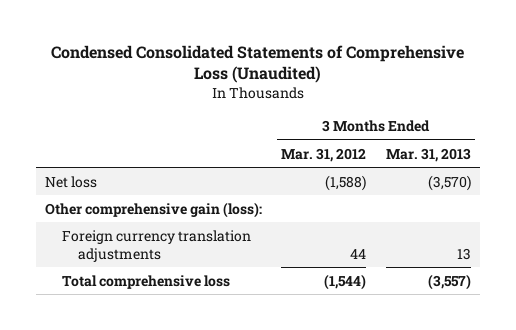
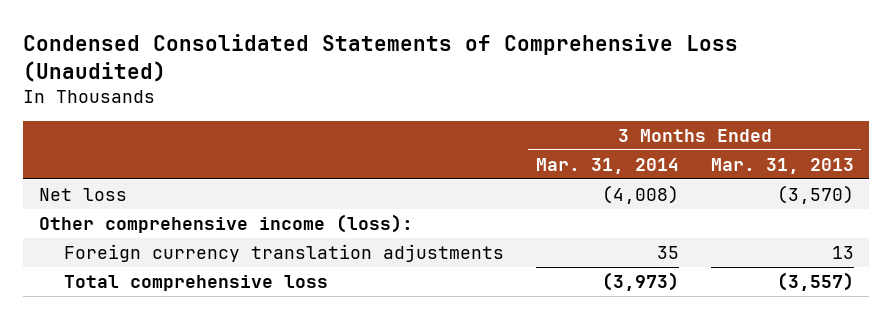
[281,147,367,162] Mar. 31, 2012 -> none
none -> [535,157,679,174] Mar. 31, 2014
[45,201,263,218] Other comprehensive gain (loss): -> [39,213,414,233] Other comprehensive income (loss):

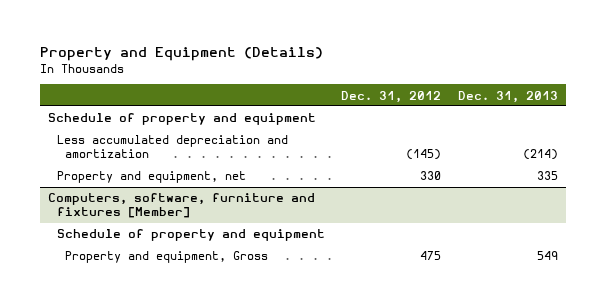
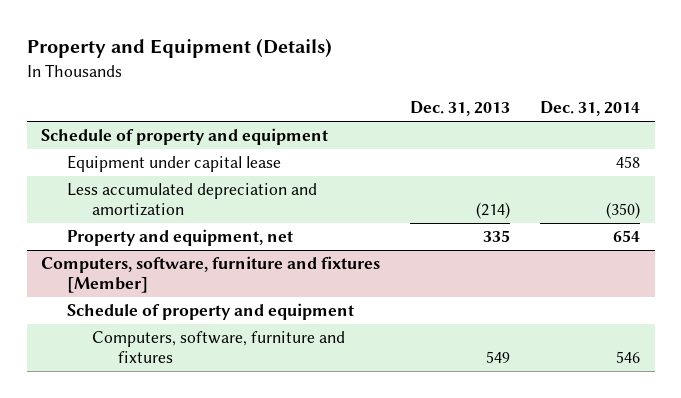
[341,90,442,103] Dec. 31, 2012 -> none
none -> [539,101,640,117] Dec. 31, 2014
none -> [66,155,281,173] Equipment under capital lease
[65,251,269,264] Property and equipment, Gross -> [92,331,346,364] Computers, software, furniture and fixtures

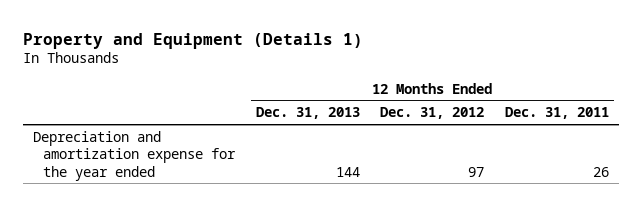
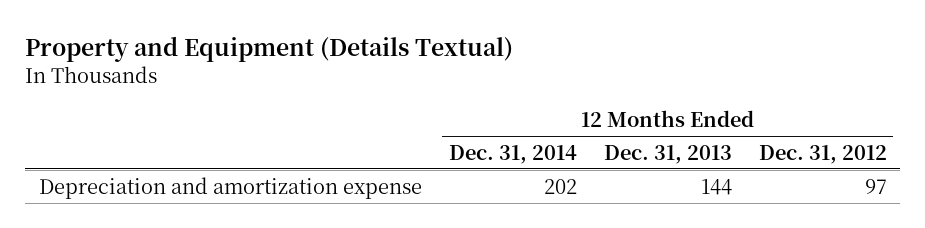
[22,32,363,49] Property and Equipment (Details 1) -> [25,36,514,63] Property and Equipment (Details Textual)
[505,107,610,120] Dec. 31, 2011 -> none
none -> [448,144,577,164] Dec. 31, 2014
[33,130,237,181] Depreciation and amortization expense for the year ended -> [38,176,422,199] Depreciation and amortization expense

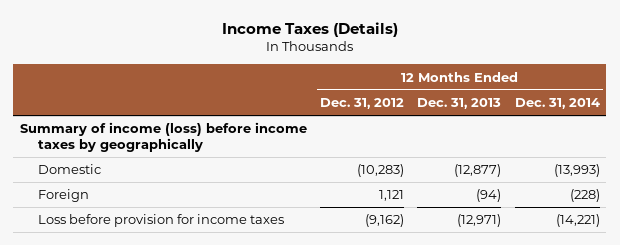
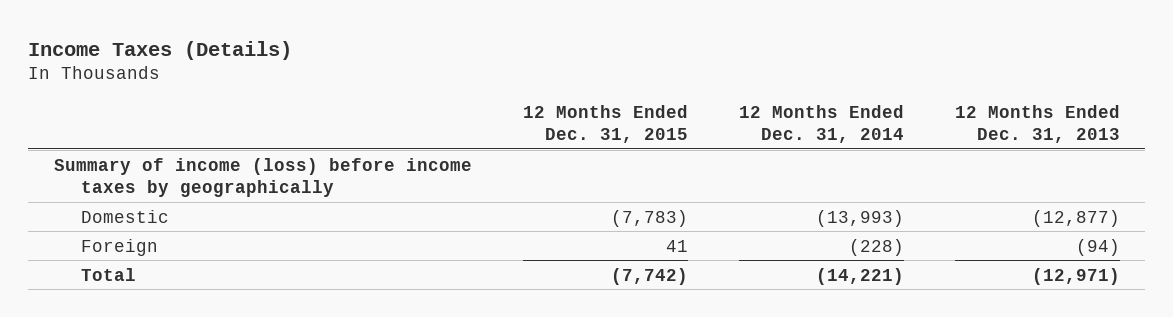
[320,98,405,110] Dec. 31, 2012 -> none
none -> [522,104,688,143] 12 Months Ended Dec. 31, 2015
[37,214,284,228] Loss before provision for income taxes -> [80,267,136,281] Total

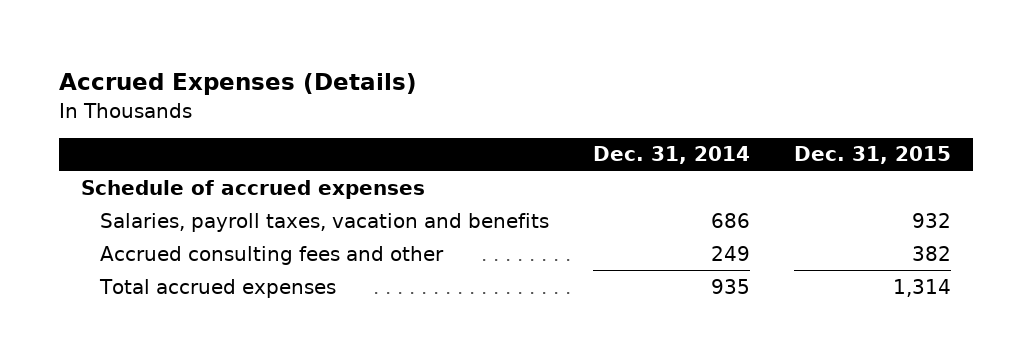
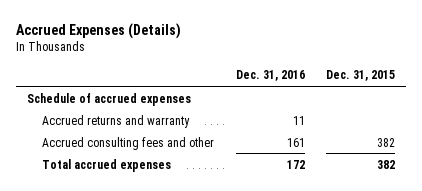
[592,146,750,165] Dec. 31, 2014 -> none
none -> [235,70,305,82] Dec. 31, 2016
[99,212,549,232] Salaries, payroll taxes, vacation and benefits -> none
none -> [41,114,190,128] Accrued returns and warranty
[892,278,951,297] 1,314 -> [377,159,396,169] 382

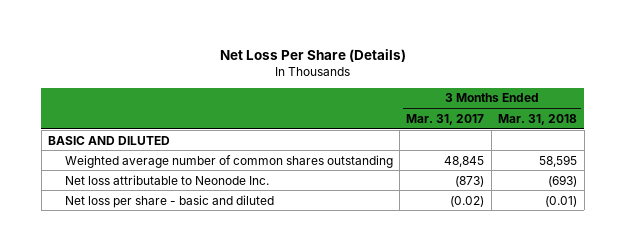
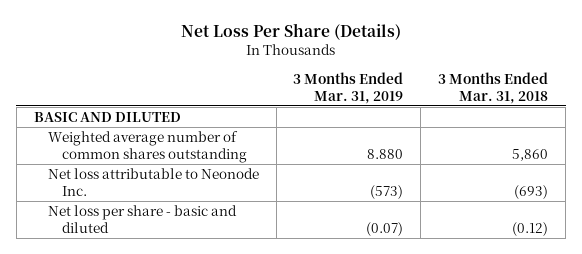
[406,113,485,125] Mar. 31, 2017 -> none
none -> [293,72,404,104] 3 Months Ended Mar. 31, 2019
[539,154,578,167] 58,595 -> [512,148,549,161] 5,860
[545,195,578,207] (0.01) -> [512,221,549,236] (0.12)

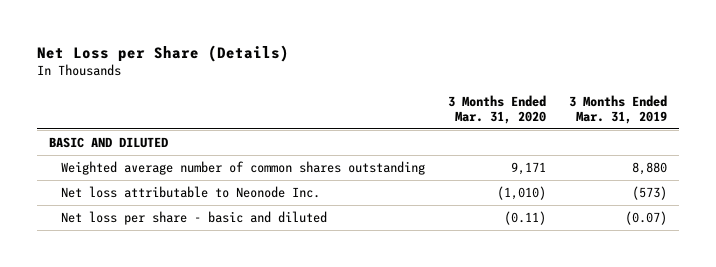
[180,23,401,41] Net Loss Per Share (Details) -> [36,44,289,62] Net Loss per Share (Details)
[438,72,549,104] 3 Months Ended Mar. 31, 2018 -> none
none -> [448,94,547,124] 3 Months Ended Mar. 31, 2020
[367,148,404,159] 8.880 -> [632,162,668,176] 8,880

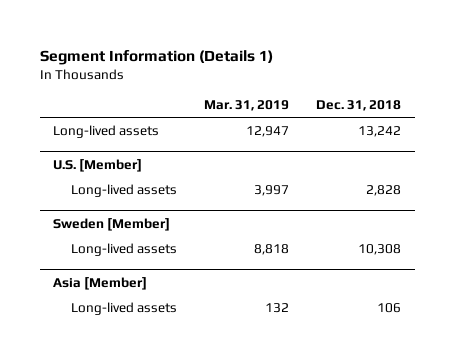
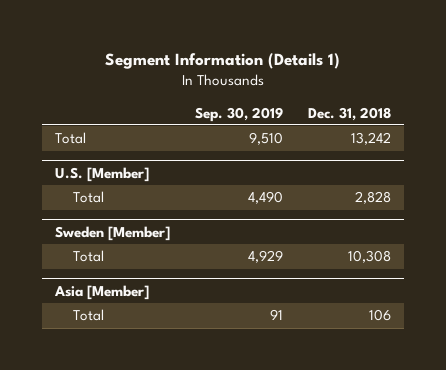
[204,99,290,111] Mar. 31, 2019 -> none
none -> [194,106,283,122] Sep. 30, 2019
[53,125,160,139] Long-lived assets -> [54,132,86,145] Total
[71,184,178,198] Long-lived assets -> [73,191,105,204] Total
[71,243,178,257] Long-lived assets -> [73,250,105,263] Total
[71,302,178,316] Long-lived assets -> [73,309,105,322] Total

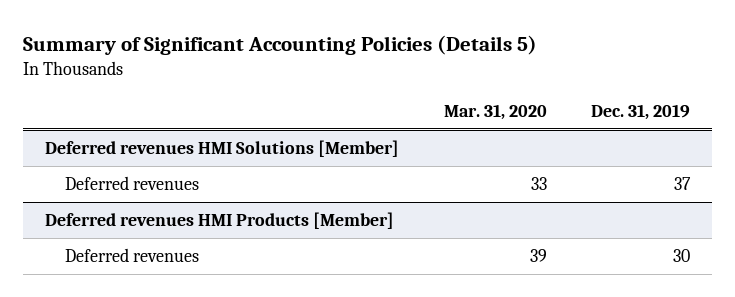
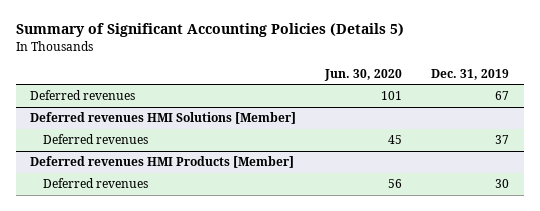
[443,104,547,121] Mar. 31, 2020 -> none
none -> [324,68,403,81] Jun. 30, 2020
none -> [30,90,136,101] Deferred revenues

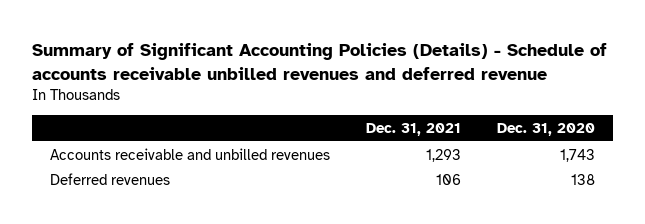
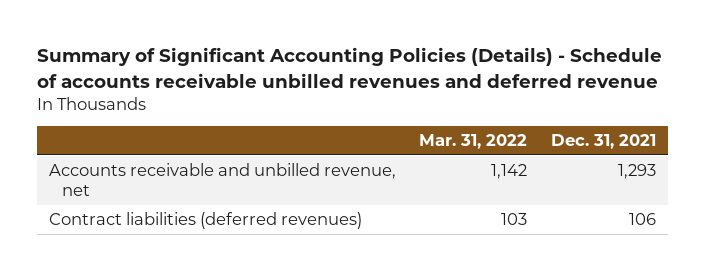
[496,123,595,137] Dec. 31, 2020 -> none
none -> [419,134,528,150] Mar. 31, 2022
[50,147,331,160] Accounts receivable and unbilled revenues -> [48,163,396,197] Accounts receivable and unbilled revenue, net
[50,172,171,185] Deferred revenues -> [48,212,362,230] Contract liabilities (deferred revenues)

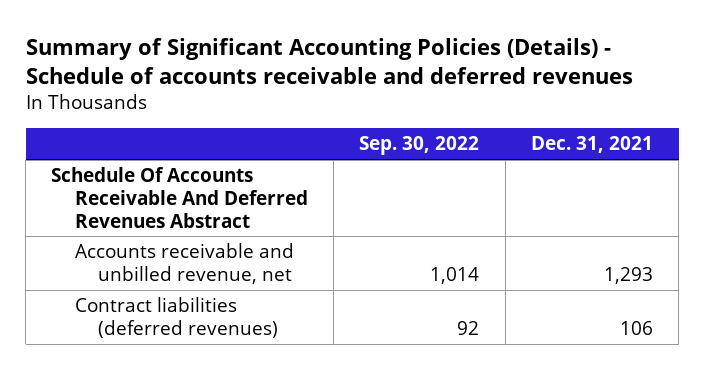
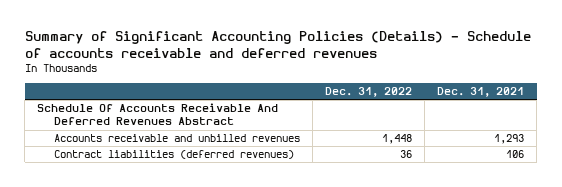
[359,136,480,156] Sep. 30, 2022 -> none
none -> [324,87,412,98] Dec. 31, 2022
[74,243,294,284] Accounts receivable and unbilled revenue, net -> [53,134,300,143] Accounts receivable and unbilled revenues

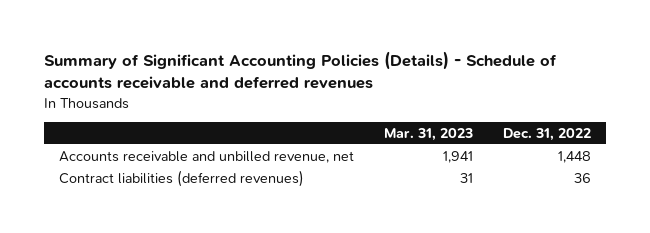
[437,87,525,98] Dec. 31, 2021 -> none
none -> [384,127,474,141] Mar. 31, 2023
[37,103,279,126] Schedule Of Accounts Receivable And Deferred Revenues Abstract -> none
[53,134,300,143] Accounts receivable and unbilled revenues -> [58,150,354,163] Accounts receivable and unbilled revenue, net

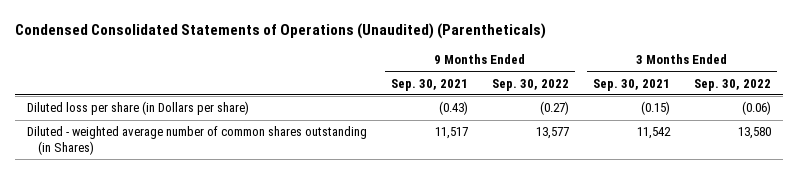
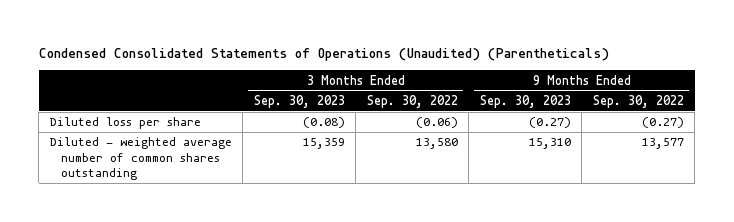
[390,78,468,91] Sep. 30, 2021 -> none
[592,78,670,91] Sep. 30, 2021 -> none
none -> [253,94,345,108] Sep. 30, 2023
none -> [479,94,571,108] Sep. 30, 2023
[26,101,249,116] Diluted loss per share (in Dollars per share) -> [49,117,201,130] Diluted loss per share
[26,126,367,156] Diluted - weighted average number of common shares outstanding (in Shares) -> [49,137,232,181] Diluted - weighted average number of common shares outstanding

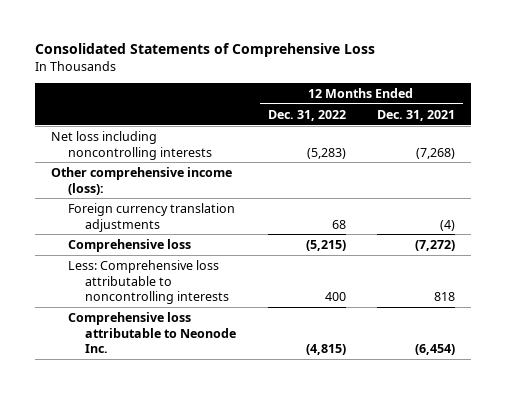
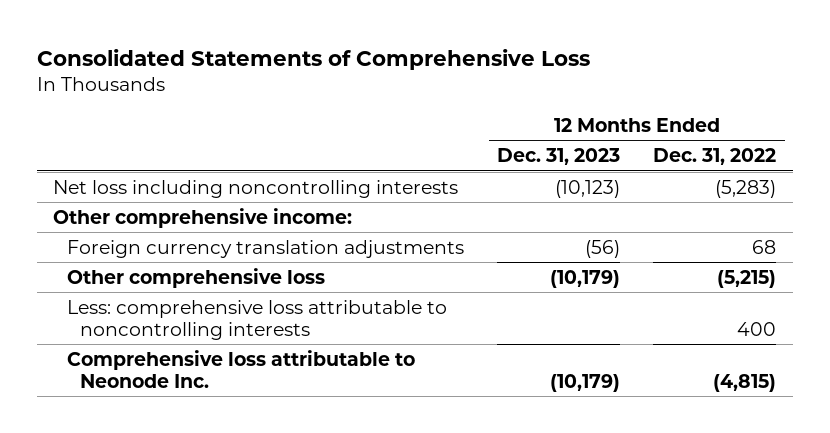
[377,109,456,121] Dec. 31, 2021 -> none
none -> [497,148,621,166] Dec. 31, 2023
[50,166,232,195] Other comprehensive income (loss): -> [53,207,353,228] Other comprehensive income:
[68,238,192,252] Comprehensive loss -> [66,267,325,288] Other comprehensive loss
[68,259,230,305] Less: Comprehensive loss attributable to noncontrolling interests -> [66,299,447,340] Less: comprehensive loss attributable to noncontrolling interests

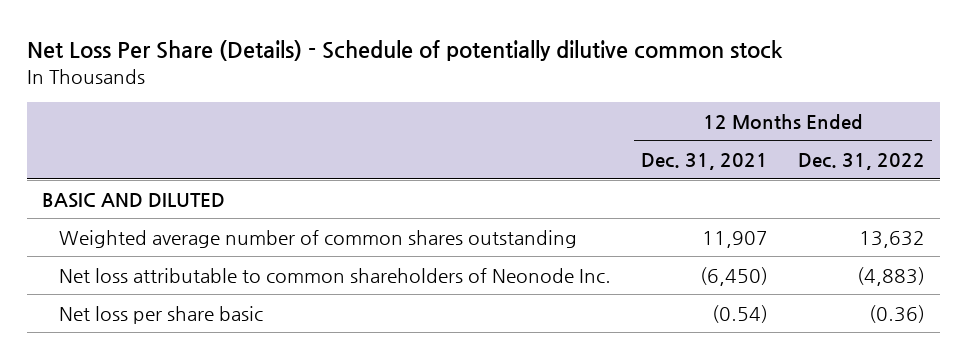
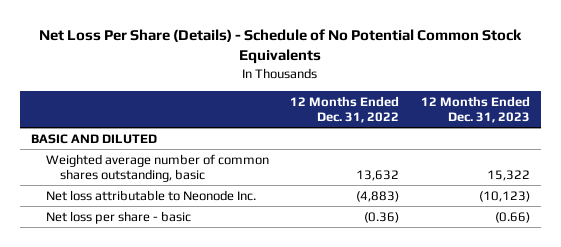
[27,40,784,62] Net Loss Per Share (Details) - Schedule of potentially dilutive common stock -> [39,29,523,65] Net Loss Per Share (Details) - Schedule of No Potential Common Stock Equivalents
[640,153,768,171] Dec. 31, 2021 -> none
none -> [420,95,530,124] 12 Months Ended Dec. 31, 2023
[59,229,578,248] Weighted average number of common shares outstanding -> [45,153,269,183] Weighted average number of common shares outstanding, basic
[59,267,612,283] Net loss attributable to common shareholders of Neonode Inc. -> [45,189,256,201] Net loss attributable to Neonode Inc.
[59,305,264,324] Net loss per share basic -> [45,210,191,224] Net loss per share - basic

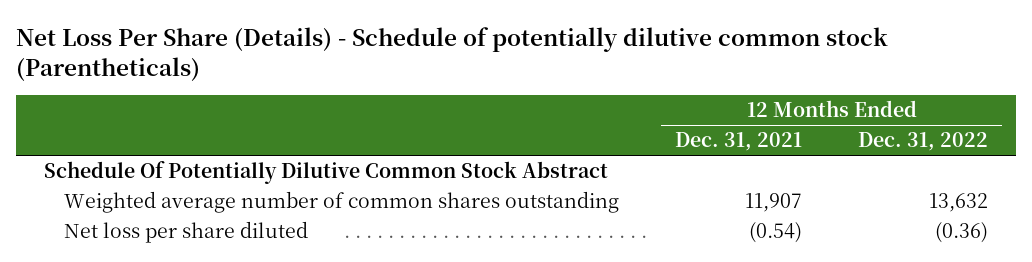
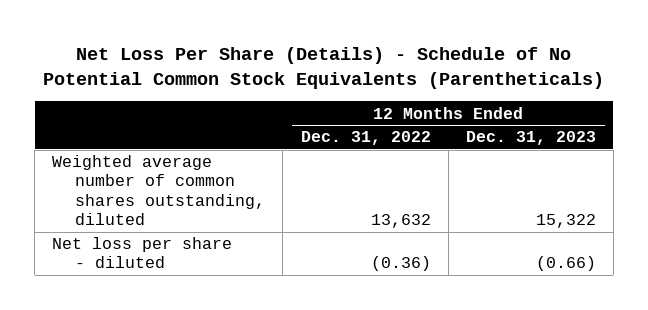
[15,26,888,82] Net Loss Per Share (Details) - Schedule of potentially dilutive common stock (Parentheticals) -> [43,46,605,90] Net Loss Per Share (Details) - Schedule of No Potential Common Stock Equivalents (Parentheticals)
[675,132,803,152] Dec. 31, 2021 -> none
none -> [465,131,596,146] Dec. 31, 2023
[43,161,608,185] Schedule Of Potentially Dilutive Common Stock Abstract -> none
[64,191,620,214] Weighted average number of common shares outstanding -> [52,155,266,226] Weighted average number of common shares outstanding, diluted
[64,221,309,244] Net loss per share diluted -> [52,237,233,269] Net loss per share - diluted

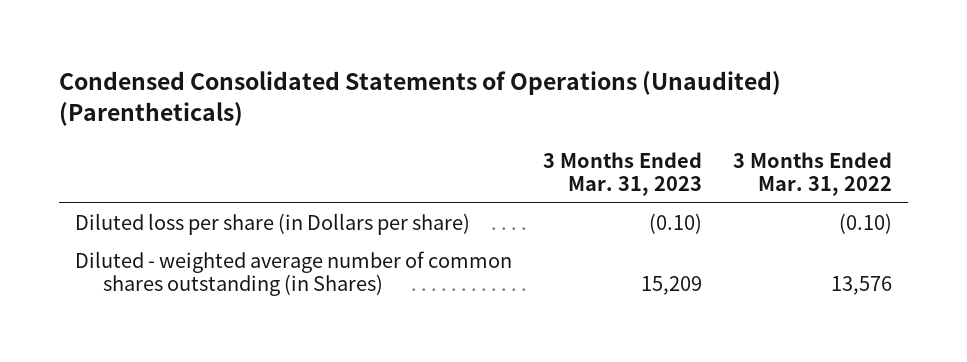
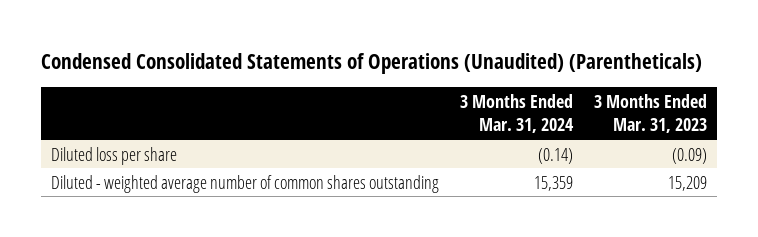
[733,151,893,197] 3 Months Ended Mar. 31, 2022 -> none
none -> [459,93,574,134] 3 Months Ended Mar. 31, 2024
[74,213,470,236] Diluted loss per share (in Dollars per share) -> [51,146,178,165] Diluted loss per share
[648,213,702,235] (0.10) -> [671,147,707,164] (0.09)
[74,251,512,297] Diluted - weighted average number of common shares outstanding (in Shares) -> [51,174,440,193] Diluted - weighted average number of common shares outstanding

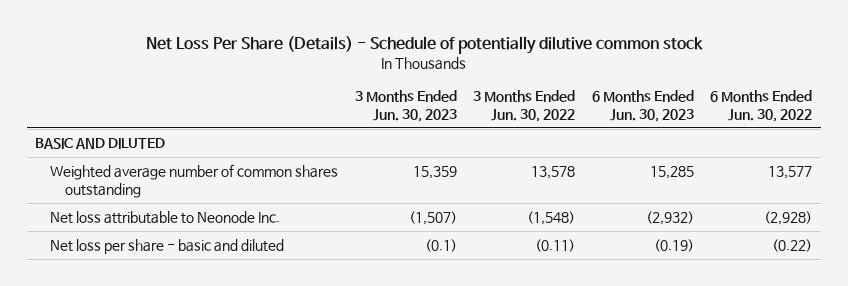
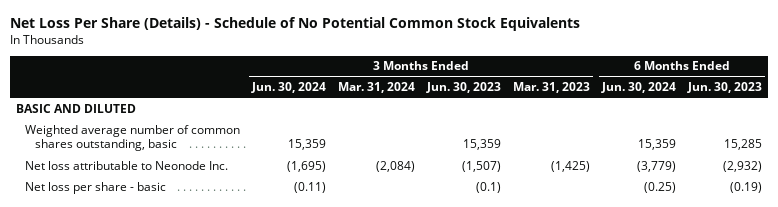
[145,35,703,54] Net Loss Per Share (Details) - Schedule of potentially dilutive common stock -> [9,16,580,31] Net Loss Per Share (Details) - Schedule of No Potential Common Stock Equivalents
[473,90,576,122] 3 Months Ended Jun. 30, 2022 -> none
[710,90,813,122] 6 Months Ended Jun. 30, 2022 -> none
none -> [251,82,327,94] Jun. 30, 2024
none -> [338,82,416,94] Mar. 31, 2024
none -> [513,82,591,94] Mar. 31, 2023
none -> [601,82,677,94] Jun. 30, 2024
[49,164,338,198] Weighted average number of common shares outstanding -> [25,124,241,152] Weighted average number of common shares outstanding, basic
[49,239,284,255] Net loss per share - basic and diluted -> [25,181,167,194] Net loss per share - basic

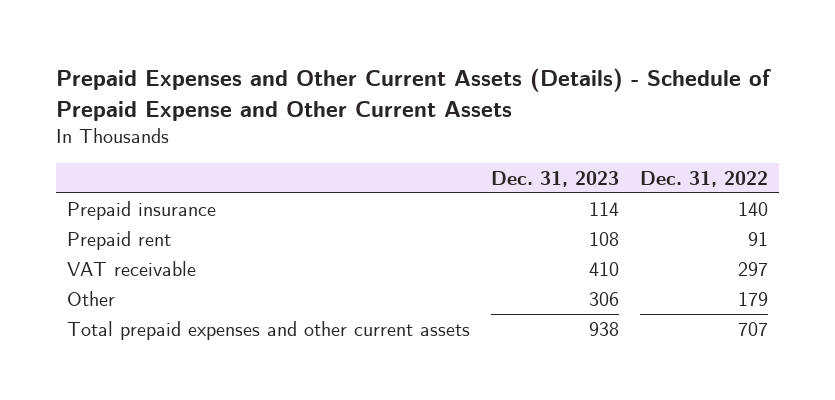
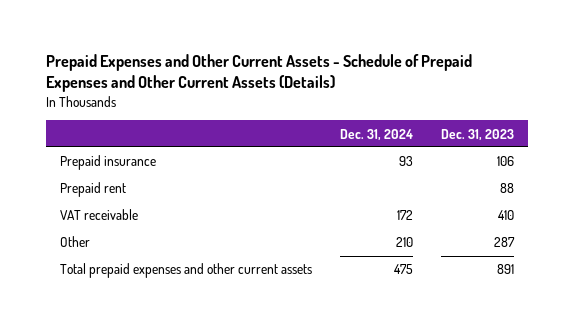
[56,68,772,121] Prepaid Expenses and Other Current Assets (Details) - Schedule of Prepaid Expense and Other Current Assets -> [45,53,472,93] Prepaid Expenses and Other Current Assets - Schedule of Prepaid Expenses and Other Current Assets (Details)
[640,170,769,187] Dec. 31, 2022 -> none
none -> [339,128,413,141] Dec. 31, 2024
[588,201,619,216] 114 -> [496,156,514,167] 106
[588,231,619,246] 108 -> [499,183,514,194] 88
[588,291,619,306] 306 -> [493,237,515,248] 287
[588,321,619,336] 938 -> [496,264,514,275] 891

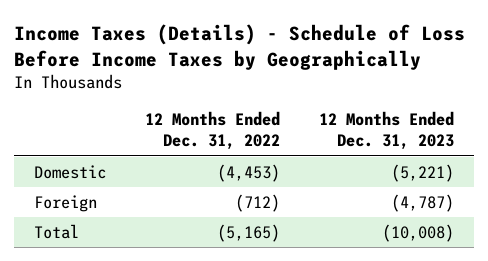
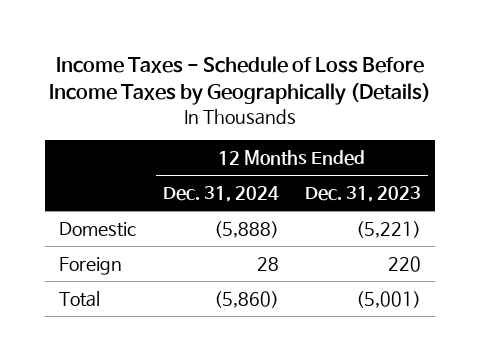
[14,24,466,70] Income Taxes (Details) - Schedule of Loss Before Income Taxes by Geographically -> [49,56,432,106] Income Taxes - Schedule of Loss Before Income Taxes by Geographically (Details)
[144,111,280,151] 12 Months Ended Dec. 31, 2022 -> none
none -> [162,186,279,203] Dec. 31, 2024
[391,193,455,212] (4,787) -> [388,255,422,272] 220
[382,223,455,242] (10,008) -> [356,290,422,308] (5,001)

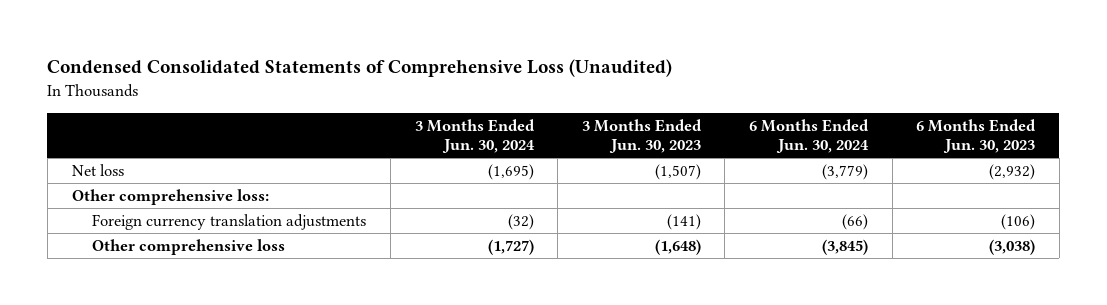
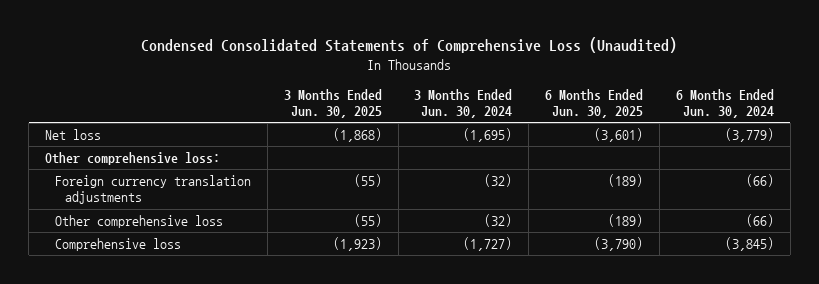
[581,118,702,154] 3 Months Ended Jun. 30, 2023 -> none
[916,118,1037,154] 6 Months Ended Jun. 30, 2023 -> none
none -> [283,88,382,119] 3 Months Ended Jun. 30, 2025
none -> [545,88,644,119] 6 Months Ended Jun. 30, 2025
[487,238,534,255] (1,727) -> [484,214,513,228] (32)
[821,238,868,255] (3,845) -> [745,214,774,228] (66)
none -> [54,238,181,252] Comprehensive loss

